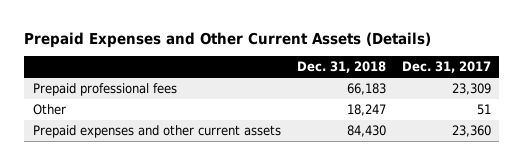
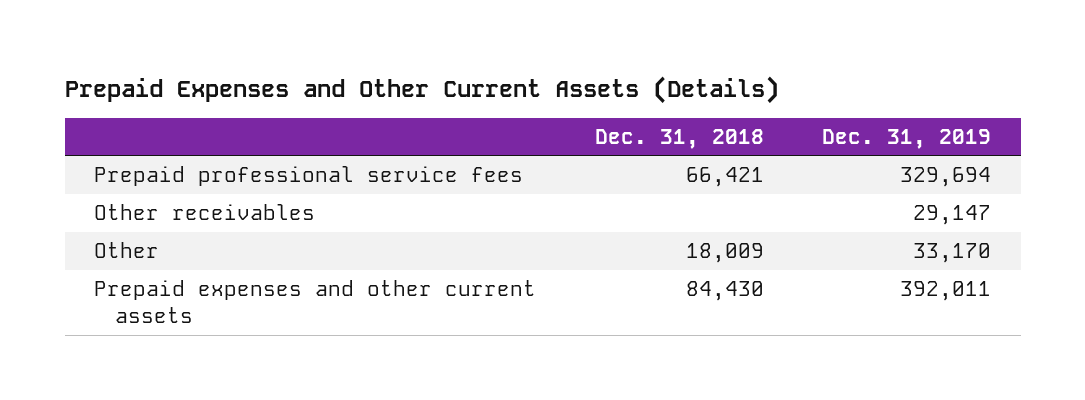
[402,61,492,74] Dec. 31, 2017 -> none
none -> [822,128,992,149] Dec. 31, 2019
[32,83,177,97] Prepaid professional fees -> [94,166,524,187] Prepaid professional service fees
[346,83,386,96] 66,183 -> [685,167,764,188] 66,421
none -> [94,204,316,221] Other receivables
[346,104,386,117] 18,247 -> [685,243,764,264] 18,009

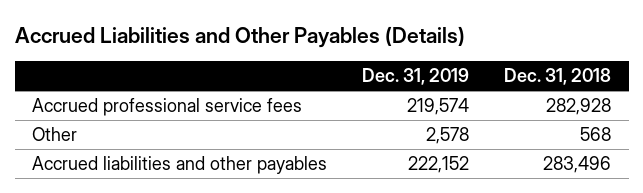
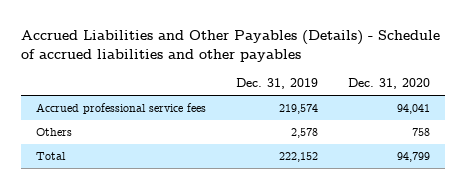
[14,26,465,49] Accrued Liabilities and Other Payables (Details) -> [21,30,441,63] Accrued Liabilities and Other Payables (Details) - Schedule of accrued liabilities and other payables
[504,68,612,86] Dec. 31, 2018 -> none
none -> [348,78,431,90] Dec. 31, 2020
[32,127,78,142] Other -> [36,128,73,137] Others
[32,156,328,175] Accrued liabilities and other payables -> [36,152,67,161] Total

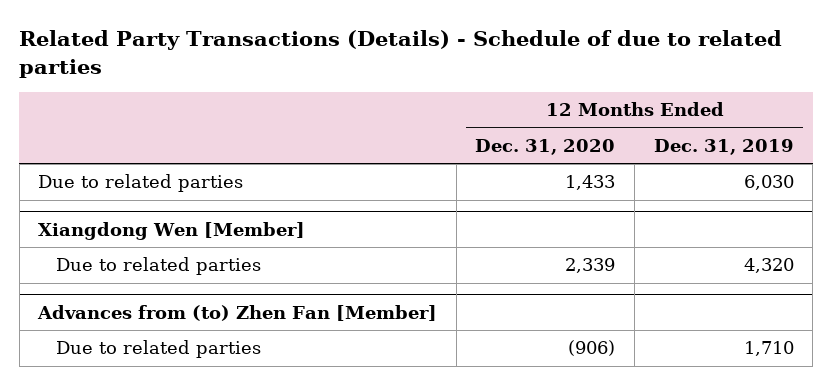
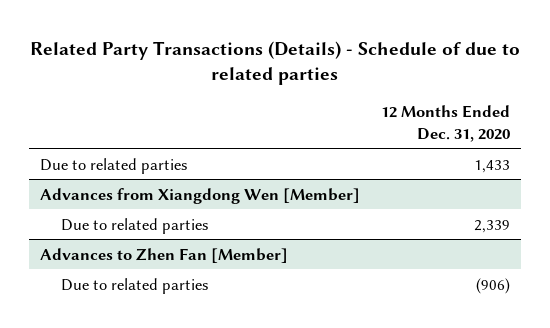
[653,138,794,155] Dec. 31, 2019 -> none
[38,221,306,240] Xiangdong Wen [Member] -> [39,187,360,204] Advances from Xiangdong Wen [Member]
[37,304,438,321] Advances from (to) Zhen Fan [Member] -> [39,247,288,263] Advances to Zhen Fan [Member]

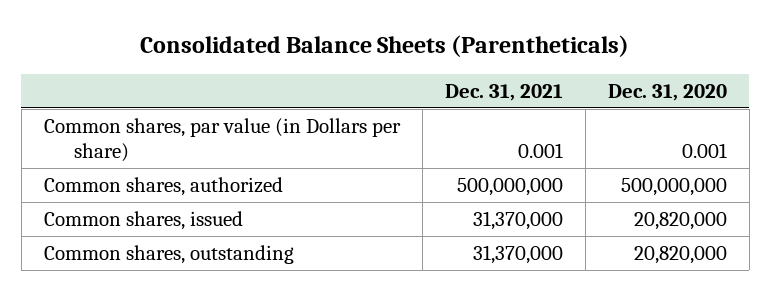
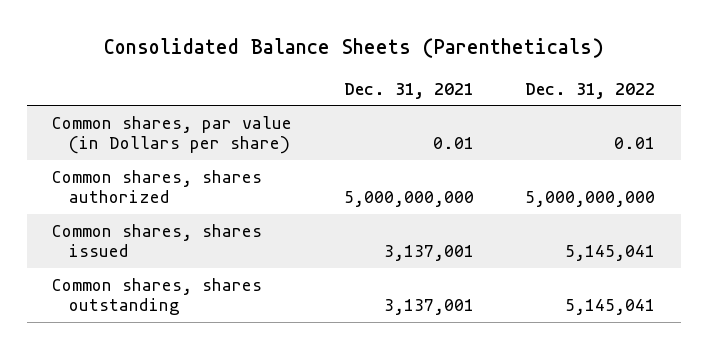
[607,83,727,101] Dec. 31, 2020 -> none
none -> [525,82,656,99] Dec. 31, 2022
[517,142,563,158] 0.001 -> [432,137,474,150] 0.01
[43,176,283,196] Common shares, authorized -> [52,169,263,204] Common shares, shares authorized
[456,177,563,196] 500,000,000 -> [343,191,474,208] 5,000,000,000
[43,210,243,230] Common shares, issued -> [52,223,263,258] Common shares, shares issued
[472,210,563,230] 31,370,000 -> [383,245,474,262] 3,137,001
[43,244,294,264] Common shares, outstanding -> [52,277,263,316] Common shares, shares outstanding
[472,244,563,264] 31,370,000 -> [383,299,474,316] 3,137,001

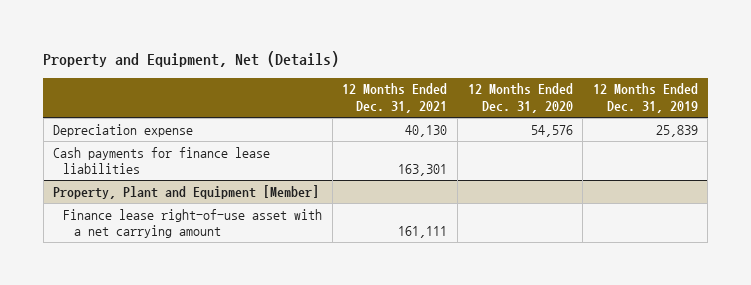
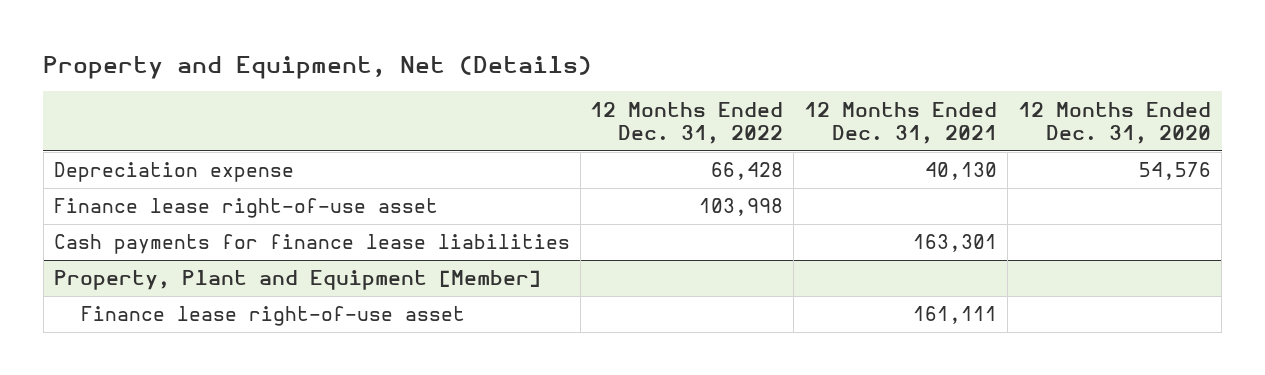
[592,83,698,114] 12 Months Ended Dec. 31, 2019 -> none
none -> [590,101,784,145] 12 Months Ended Dec. 31, 2022
none -> [53,198,438,219] Finance lease right-of-use asset
[63,208,323,239] Finance lease right-of-use asset with a net carrying amount -> [80,306,465,327] Finance lease right-of-use asset

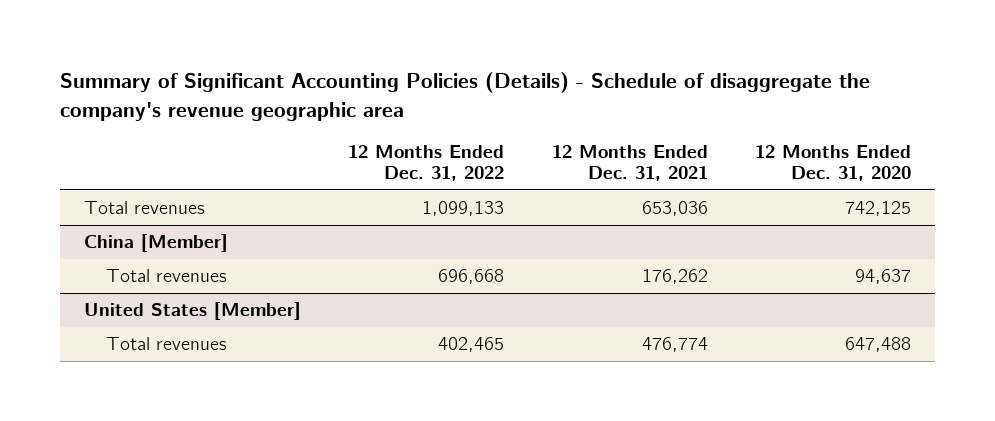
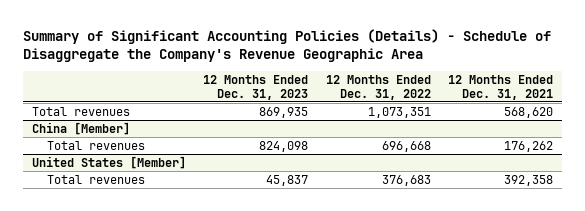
[59,72,870,121] Summary of Significant Accounting Policies (Details) - Schedule of disaggregate the company's revenue geographic area -> [23,29,552,63] Summary of Significant Accounting Policies (Details) - Schedule of Disaggregate the Company's Revenue Geographic Area
[755,144,912,182] 12 Months Ended Dec. 31, 2020 -> none
none -> [203,74,309,100] 12 Months Ended Dec. 31, 2023
[422,201,505,217] 1,099,133 -> [367,106,431,118] 1,073,351
[641,201,708,217] 653,036 -> [504,106,554,118] 568,620
[438,337,505,353] 402,465 -> [381,174,431,186] 376,683
[641,337,708,353] 476,774 -> [504,174,554,186] 392,358

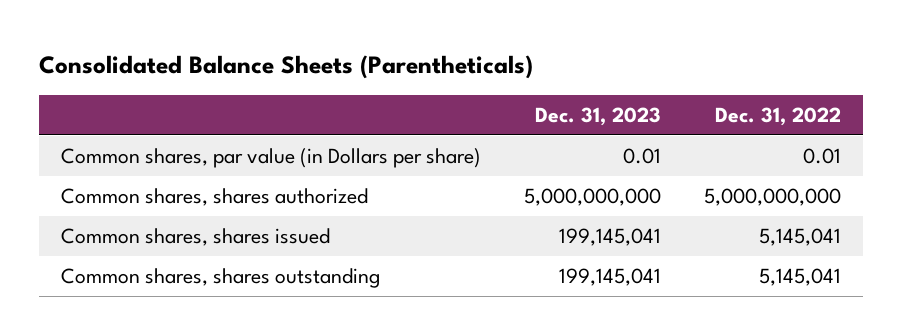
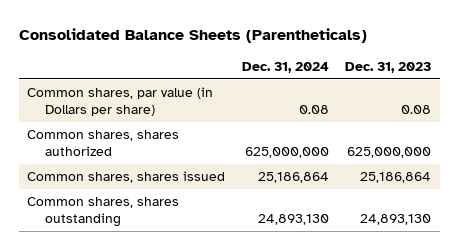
[715,106,842,126] Dec. 31, 2022 -> none
none -> [241,62,329,74] Dec. 31, 2024
[622,148,661,165] 0.01 -> [401,104,432,114] 0.08
[523,188,661,207] 5,000,000,000 -> [347,146,432,158] 625,000,000
[558,228,661,247] 199,145,041 -> [360,172,432,184] 25,186,864
[558,268,661,287] 199,145,041 -> [360,213,432,225] 24,893,130

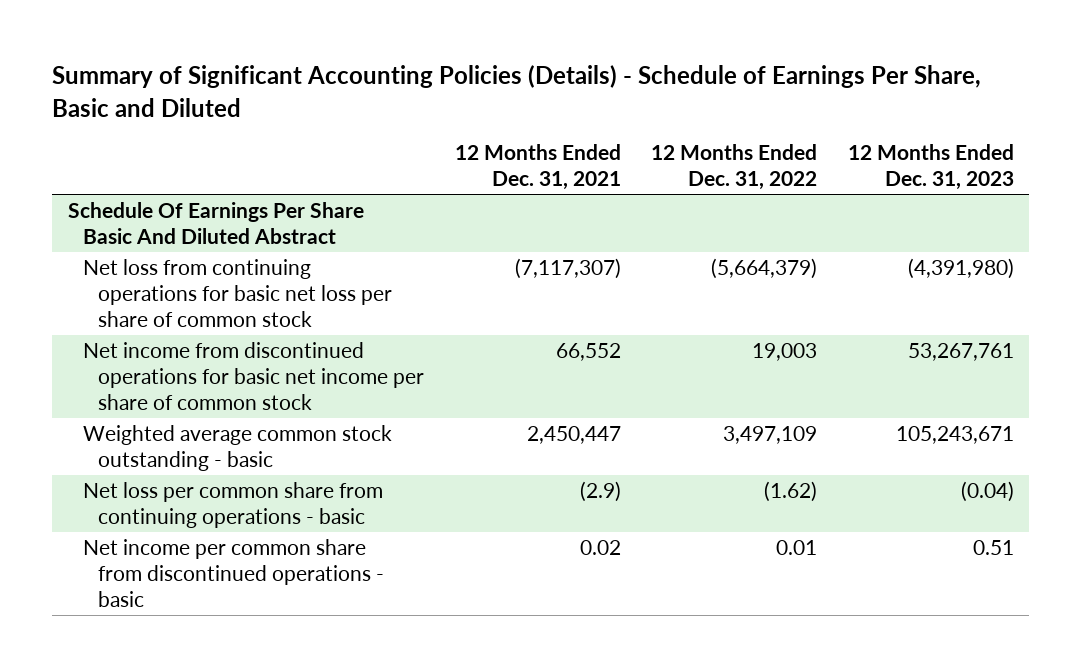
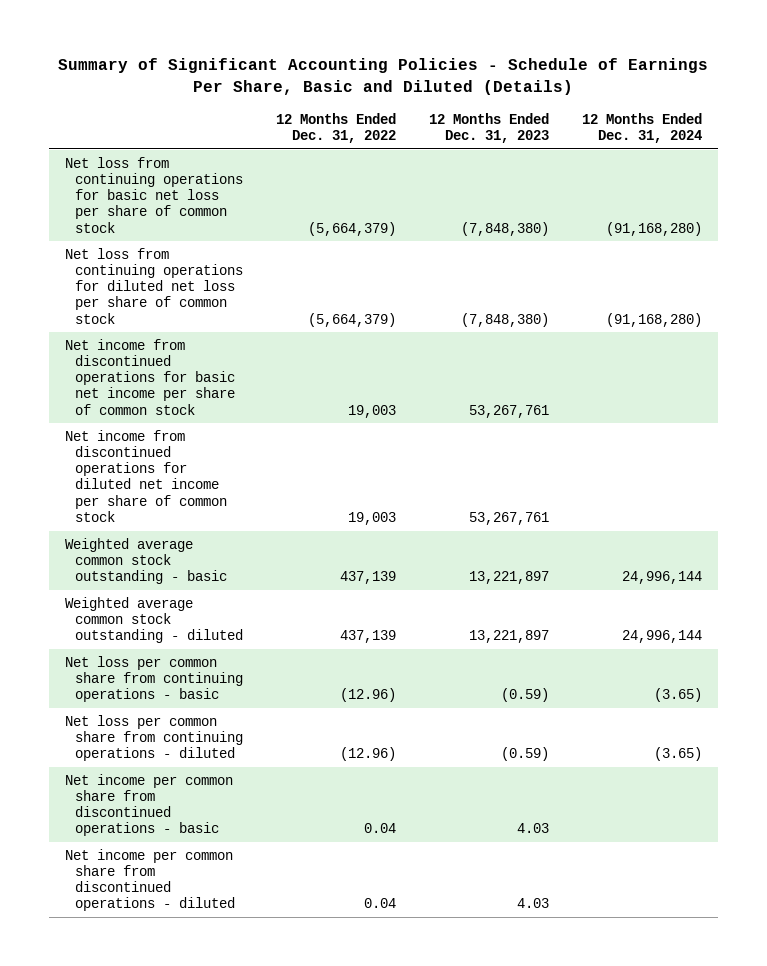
[52,65,982,117] Summary of Significant Accounting Policies (Details) - Schedule of Earnings Per Share, Basic and Diluted -> [58,58,709,95] Summary of Significant Accounting Policies - Schedule of Earnings Per Share, Basic and Diluted (Details)
[454,144,621,190] 12 Months Ended Dec. 31, 2021 -> none
none -> [581,112,702,143] 12 Months Ended Dec. 31, 2024
[67,201,364,244] Schedule Of Earnings Per Share Basic And Diluted Abstract -> none
[907,257,1014,279] (4,391,980) -> [460,221,549,236] (7,848,380)
none -> [65,248,243,324] Net loss from continuing operations for diluted net loss per share of common stock
none -> [65,430,227,522] Net income from discontinued operations for diluted net income per share of common stock
[723,425,818,444] 3,497,109 -> [339,571,396,585] 437,139
[895,425,1014,444] 105,243,671 -> [468,571,549,585] 13,221,897
none -> [65,597,243,644] Weighted average common stock outstanding - diluted
[764,480,818,502] (1.62) -> [339,688,396,703] (12.96)
[960,480,1014,502] (0.04) -> [500,688,549,703] (0.59)
none -> [65,715,243,762] Net loss per common share from continuing operations - diluted
[776,539,818,555] 0.01 -> [363,823,396,834] 0.04
[972,539,1014,555] 0.51 -> [516,823,549,834] 4.03
none -> [65,849,235,912] Net income per common share from discontinued operations - diluted

